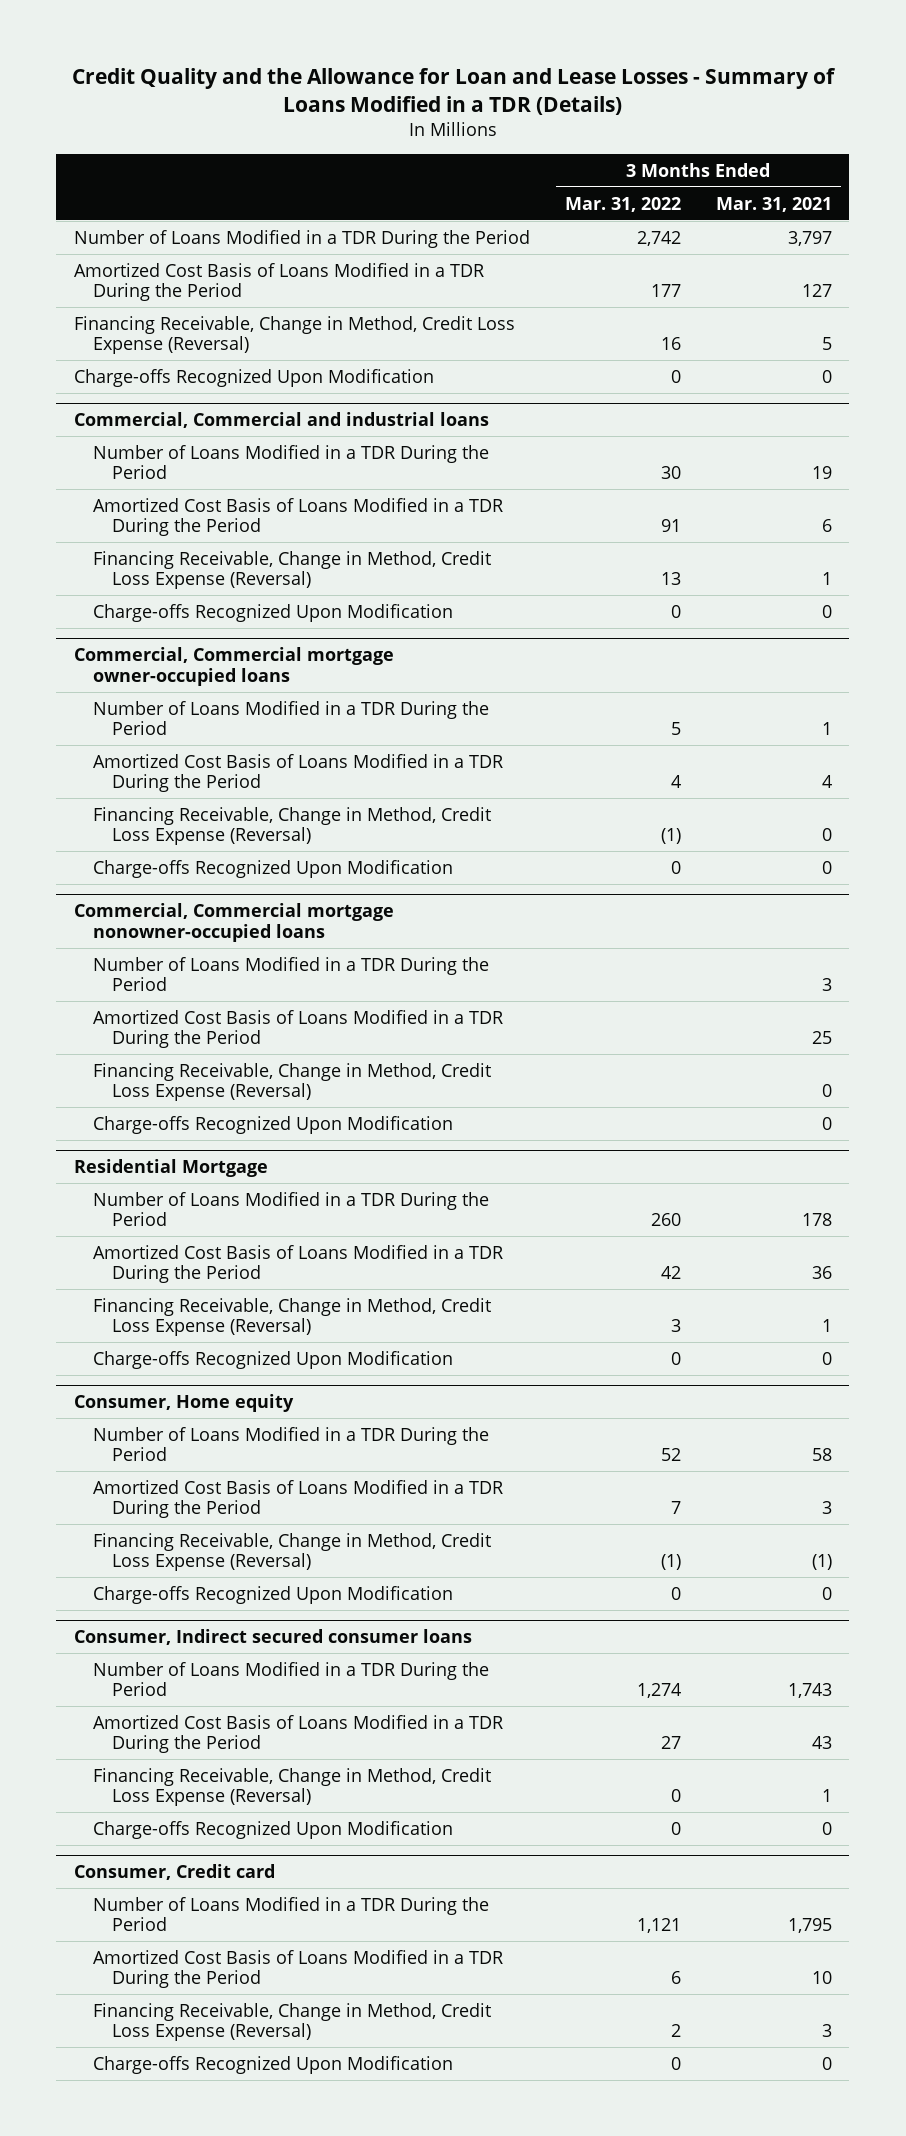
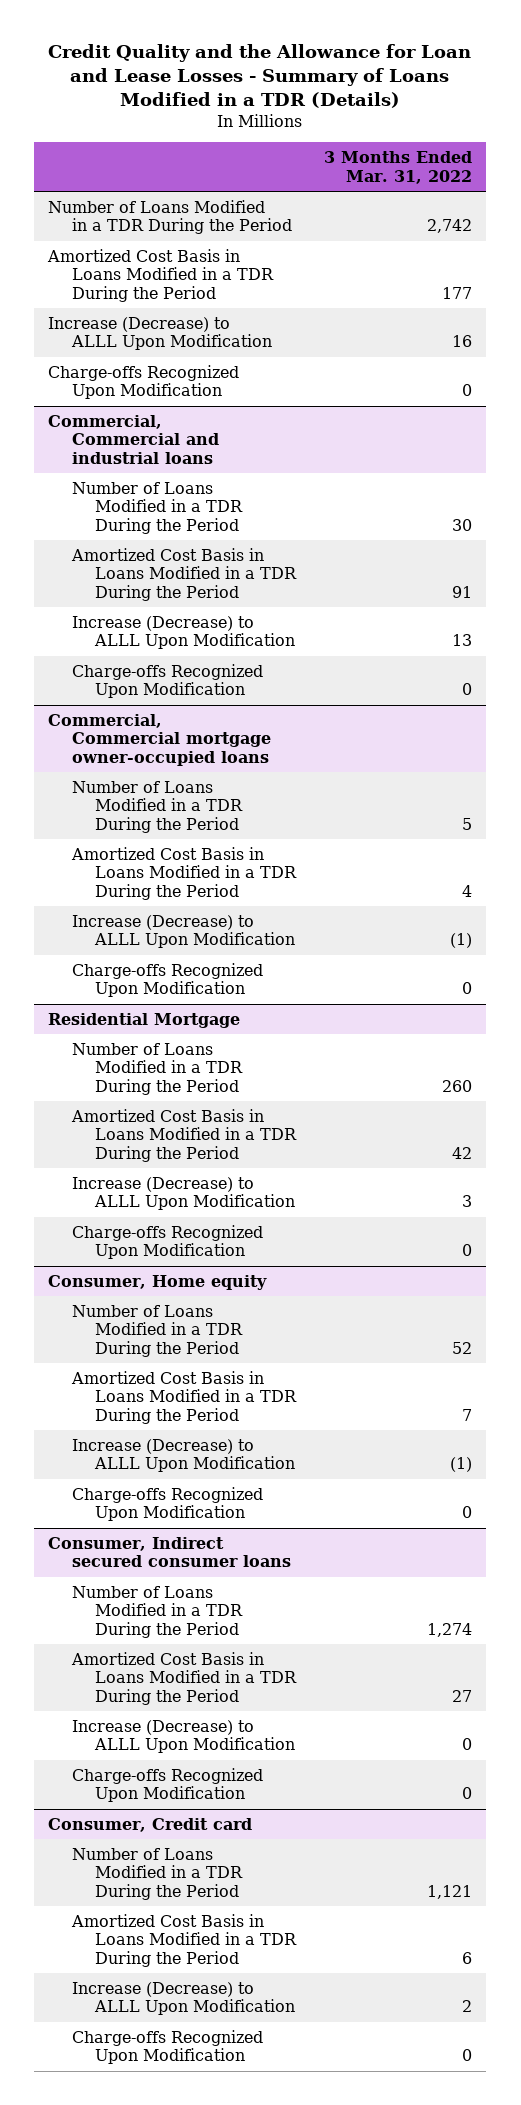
[715,196,832,212] Mar. 31, 2021 -> none
[73,262,484,302] Amortized Cost Basis of Loans Modified in a TDR During the Period -> [47,248,274,302] Amortized Cost Basis in Loans Modified in a TDR During the Period
[73,315,515,355] Financing Receivable, Change in Method, Credit Loss Expense (Reversal) -> [48,316,272,351] Increase (Decrease) to ALLL Upon Modification
[92,497,503,537] Amortized Cost Basis of Loans Modified in a TDR During the Period -> [70,547,298,601] Amortized Cost Basis in Loans Modified in a TDR During the Period
[92,550,491,590] Financing Receivable, Change in Method, Credit Loss Expense (Reversal) -> [71,615,296,650] Increase (Decrease) to ALLL Upon Modification
[92,753,503,793] Amortized Cost Basis of Loans Modified in a TDR During the Period -> [70,846,298,900] Amortized Cost Basis in Loans Modified in a TDR During the Period
[92,806,491,846] Financing Receivable, Change in Method, Credit Loss Expense (Reversal) -> [71,914,296,949] Increase (Decrease) to ALLL Upon Modification
[73,903,394,942] Commercial, Commercial mortgage nonowner-occupied loans -> none
[92,956,489,992] Number of Loans Modified in a TDR During the Period -> none
[92,1009,503,1049] Amortized Cost Basis of Loans Modified in a TDR During the Period -> none
[92,1062,491,1102] Financing Receivable, Change in Method, Credit Loss Expense (Reversal) -> none
[92,1115,453,1134] Charge-offs Recognized Upon Modification -> none
[92,1244,503,1284] Amortized Cost Basis of Loans Modified in a TDR During the Period -> [70,1108,298,1162] Amortized Cost Basis in Loans Modified in a TDR During the Period
[92,1297,491,1337] Financing Receivable, Change in Method, Credit Loss Expense (Reversal) -> [71,1176,296,1211] Increase (Decrease) to ALLL Upon Modification
[92,1479,503,1519] Amortized Cost Basis of Loans Modified in a TDR During the Period -> [70,1370,298,1424] Amortized Cost Basis in Loans Modified in a TDR During the Period
[92,1532,491,1572] Financing Receivable, Change in Method, Credit Loss Expense (Reversal) -> [71,1438,296,1473] Increase (Decrease) to ALLL Upon Modification
[92,1714,503,1754] Amortized Cost Basis of Loans Modified in a TDR During the Period -> [70,1651,298,1705] Amortized Cost Basis in Loans Modified in a TDR During the Period
[92,1767,491,1807] Financing Receivable, Change in Method, Credit Loss Expense (Reversal) -> [71,1719,296,1754] Increase (Decrease) to ALLL Upon Modification
[92,1949,503,1989] Amortized Cost Basis of Loans Modified in a TDR During the Period -> [70,1913,298,1967] Amortized Cost Basis in Loans Modified in a TDR During the Period
[92,2002,491,2042] Financing Receivable, Change in Method, Credit Loss Expense (Reversal) -> [71,1981,296,2016] Increase (Decrease) to ALLL Upon Modification

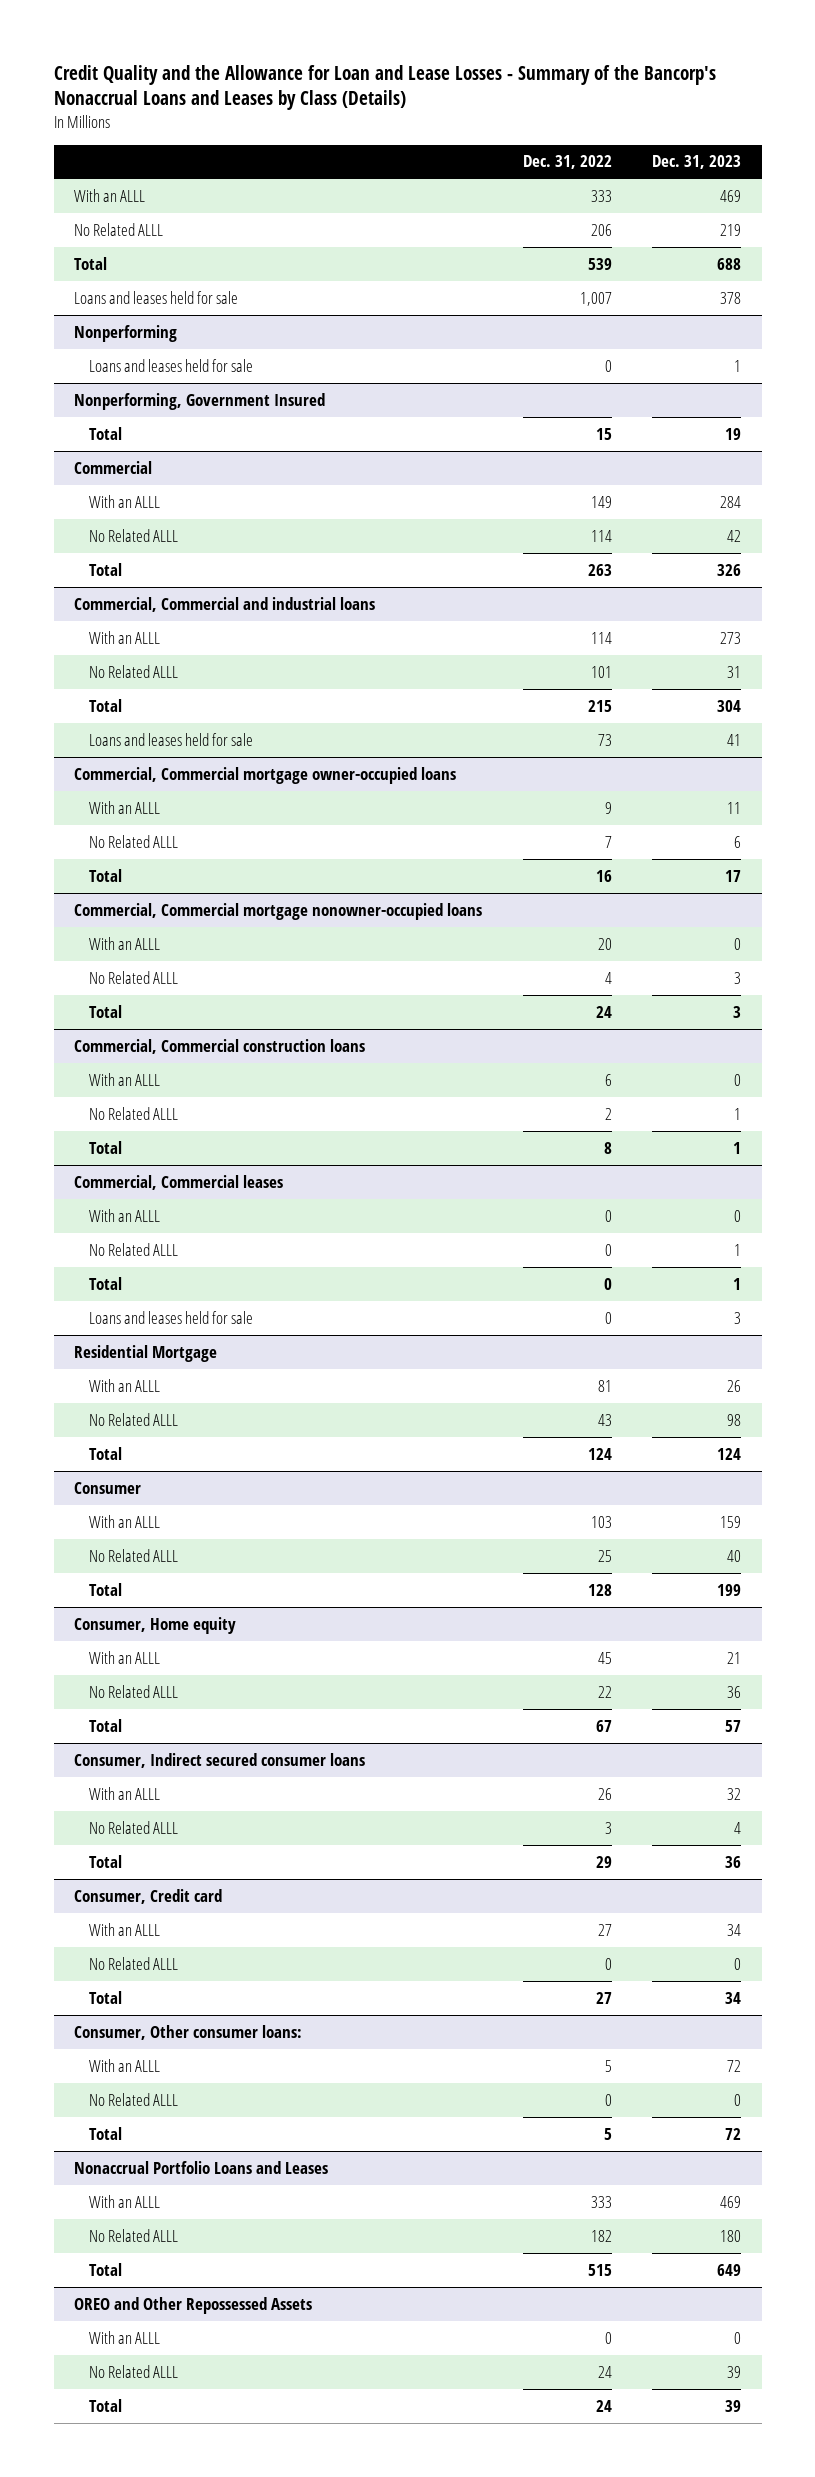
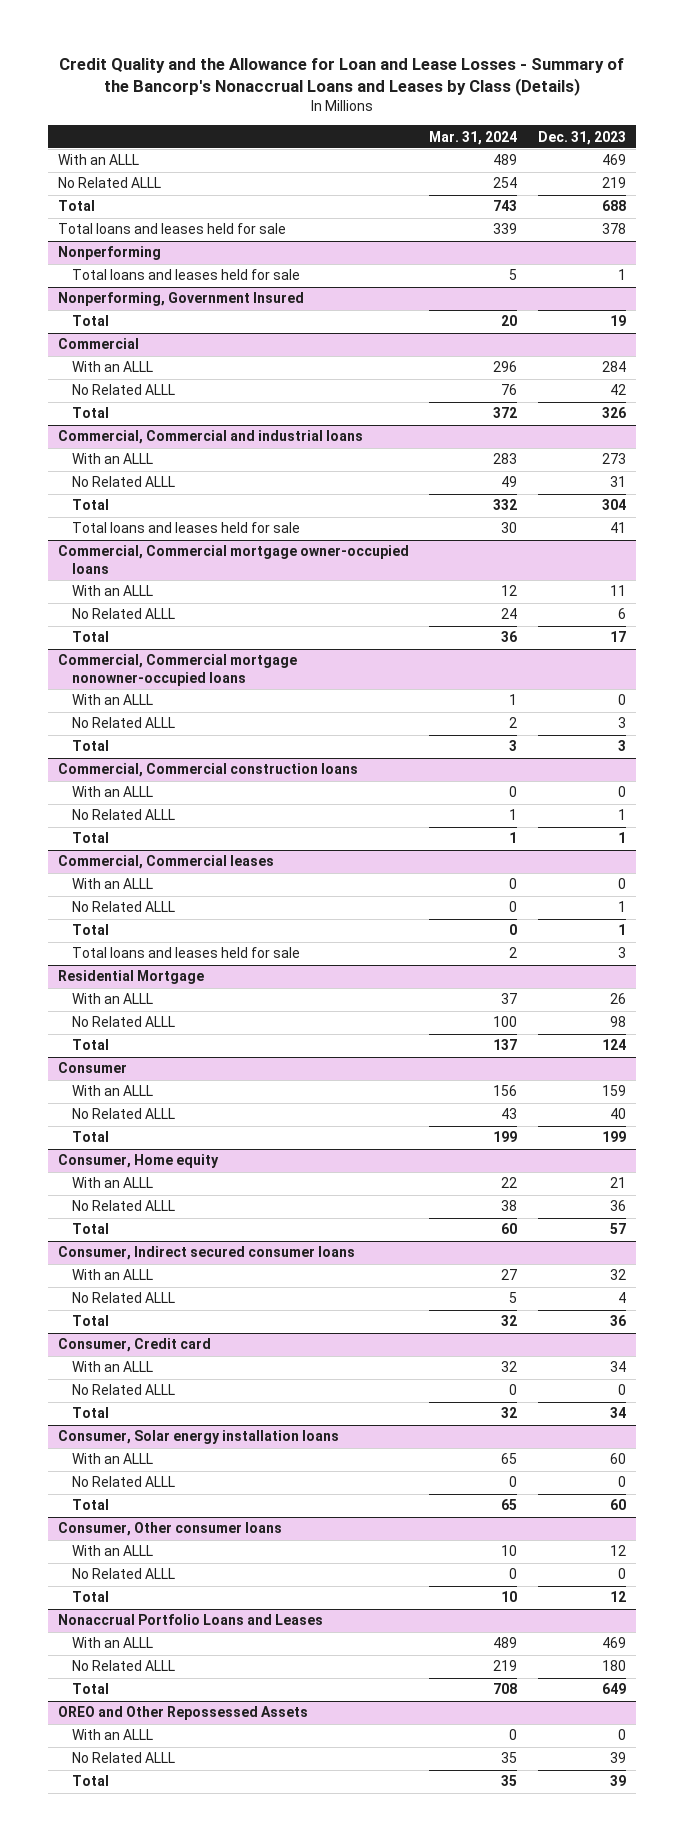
[522,155,612,170] Dec. 31, 2022 -> none
none -> [429,130,518,145] Mar. 31, 2024
[74,290,239,304] Loans and leases held for sale -> [57,223,286,235] Total loans and leases held for sale
[89,358,254,372] Loans and leases held for sale -> [72,269,301,281] Total loans and leases held for sale
[89,732,254,746] Loans and leases held for sale -> [72,522,301,534] Total loans and leases held for sale
[89,1310,254,1324] Loans and leases held for sale -> [72,947,301,959] Total loans and leases held for sale
[74,2024,303,2040] Consumer, Other consumer loans: -> none
none -> [57,1430,339,1445] Consumer, Solar energy installation loans
[727,2059,742,2072] 72 -> [609,1453,626,1465] 60
[725,2127,742,2140] 72 -> [609,1499,626,1511] 60
none -> [57,1522,282,1537] Consumer, Other consumer loans
none -> [72,1545,154,1557] With an ALLL
none -> [72,1568,176,1580] No Related ALLL
none -> [72,1591,110,1603] Total

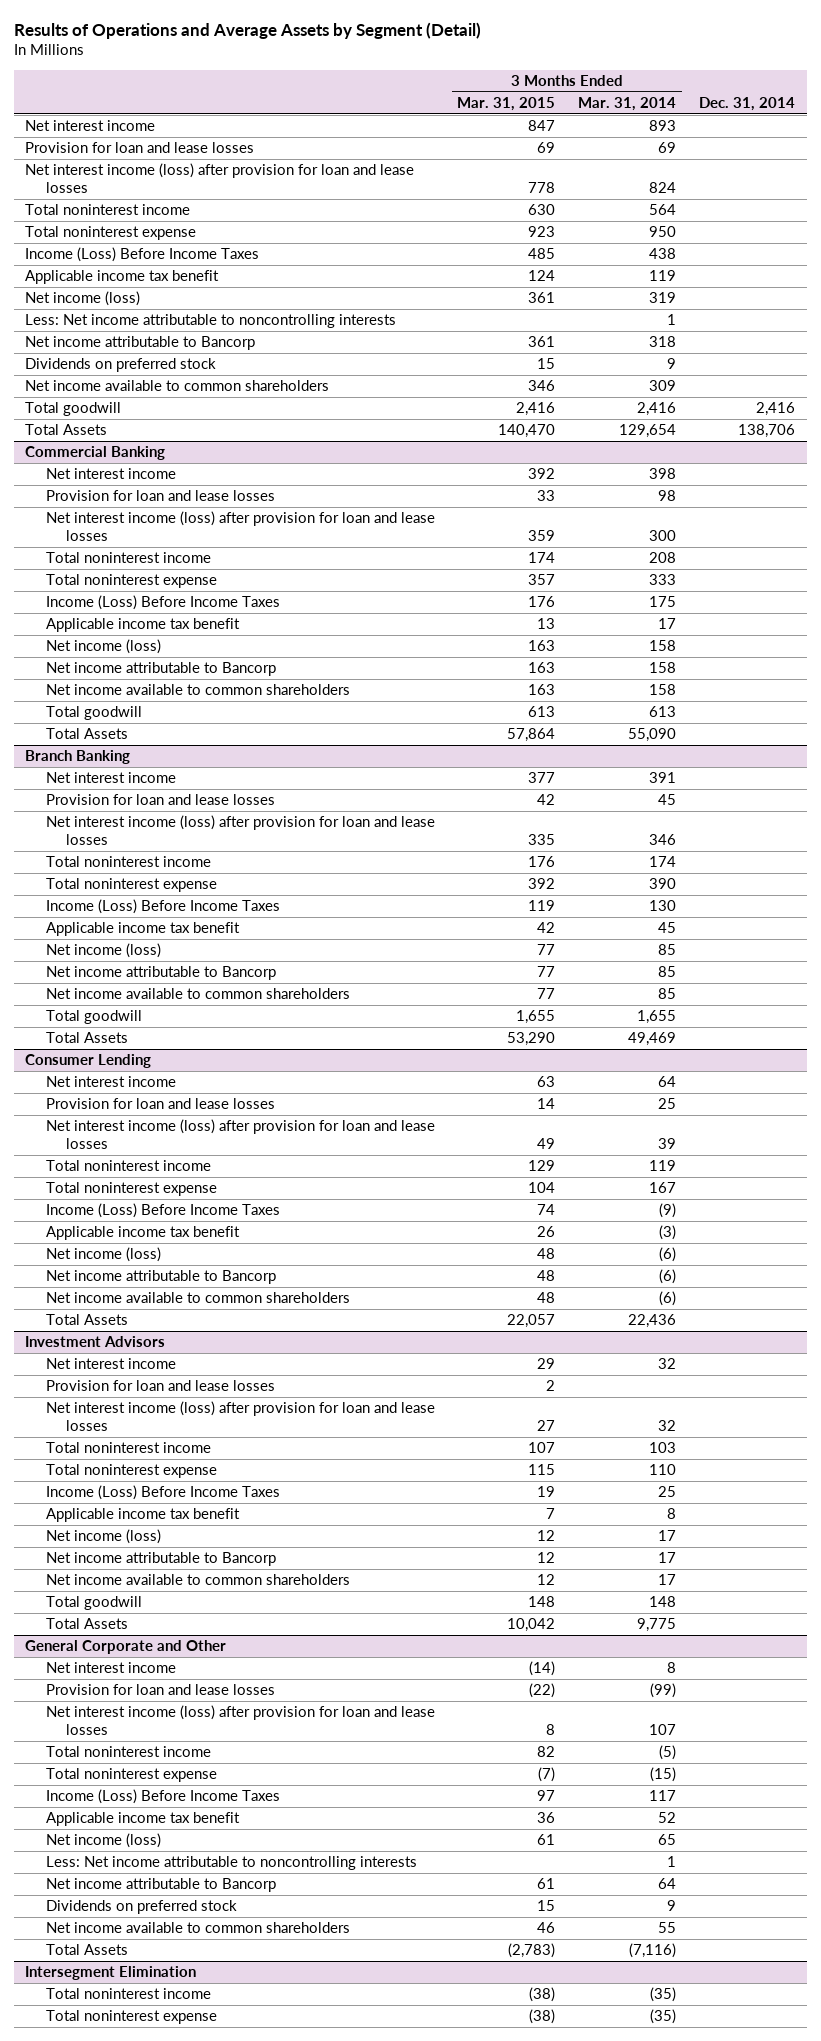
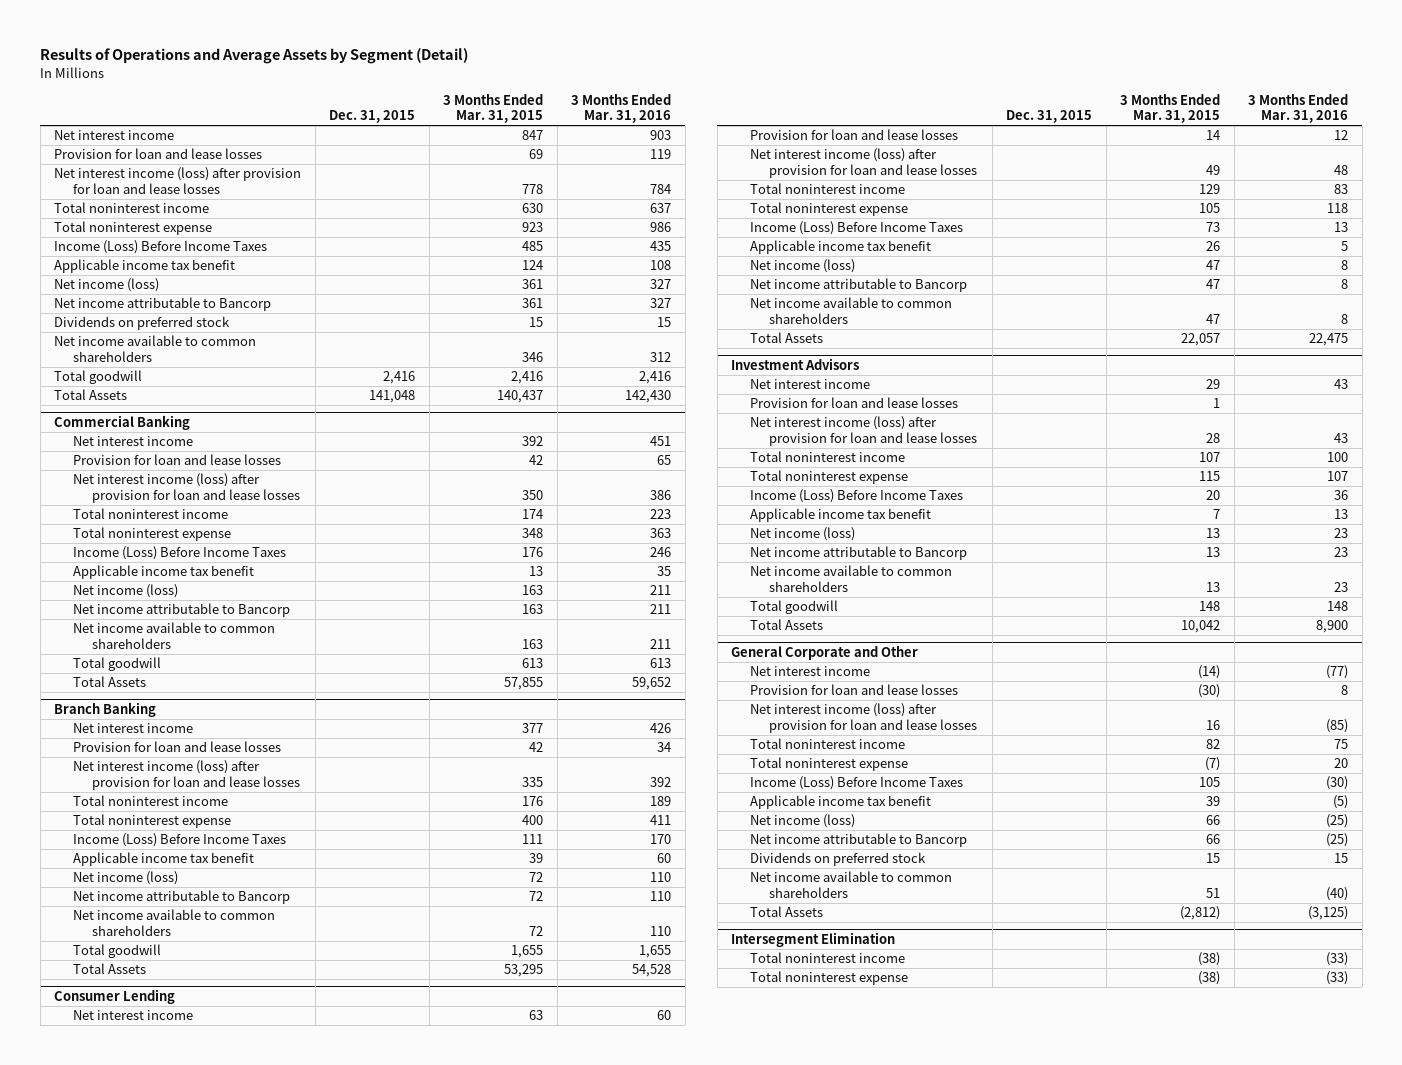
[578,96,677,111] Mar. 31, 2014 -> none
[699,96,796,111] Dec. 31, 2014 -> none
none -> [329,110,416,124] Dec. 31, 2015
none -> [571,93,672,124] 3 Months Ended Mar. 31, 2016
[25,314,397,329] Less: Net income attributable to noncontrolling interests -> none
[498,424,556,439] 140,470 -> [497,390,544,404] 140,437
[537,490,556,502] 33 -> [529,455,544,466] 42
[528,530,556,542] 359 -> [522,489,544,500] 350
[528,574,556,586] 357 -> [522,528,544,539] 348
[507,728,556,743] 57,864 -> [504,677,544,691] 57,855
[528,878,556,890] 392 -> [522,815,544,826] 400
[528,900,556,912] 119 -> [522,834,544,845] 111
[537,922,556,934] 42 -> [529,853,544,864] 39
[537,944,556,956] 77 -> [529,872,544,883] 72
[537,966,556,978] 77 -> [529,891,544,902] 72
[537,988,556,1000] 77 -> [529,925,544,936] 72
[507,1032,556,1047] 53,290 -> [504,964,544,978] 53,295
[528,1182,556,1194] 104 -> [1199,203,1221,214] 105
[537,1204,556,1216] 74 -> [1206,222,1221,233] 73
[537,1248,556,1260] 48 -> [1206,260,1221,271] 47
[537,1270,556,1282] 48 -> [1206,279,1221,290] 47
[537,1292,556,1304] 48 -> [1206,313,1221,324] 47
[546,1380,556,1392] 2 -> [1213,398,1221,409] 1
[537,1420,556,1432] 27 -> [1206,432,1221,443] 28
[537,1486,556,1498] 19 -> [1206,490,1221,501] 20
[537,1530,556,1542] 12 -> [1206,528,1221,539] 13
[537,1552,556,1564] 12 -> [1206,547,1221,558] 13
[537,1574,556,1586] 12 -> [1206,581,1221,592] 13
[529,1683,556,1699] (22) -> [1198,684,1221,699] (30)
[546,1724,556,1736] 8 -> [1206,719,1221,730] 16
[45,1856,417,1871] Less: Net income attributable to noncontrolling interests -> none
[537,1790,556,1802] 97 -> [1199,777,1221,788] 105
[537,1812,556,1824] 36 -> [1206,796,1221,807] 39
[537,1834,556,1846] 61 -> [1206,815,1221,826] 66
[537,1878,556,1890] 61 -> [1206,834,1221,845] 66
[537,1922,556,1934] 46 -> [1206,887,1221,898] 51
[508,1943,556,1959] (2,783) -> [1180,906,1221,921] (2,812)

